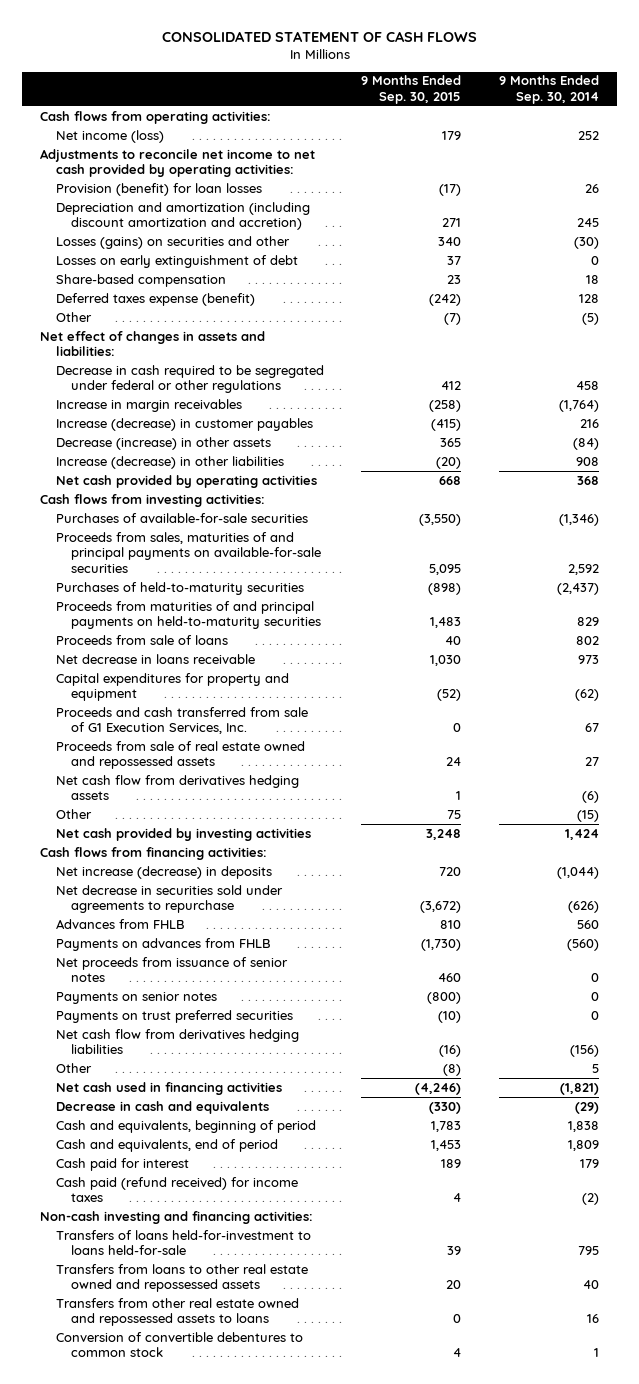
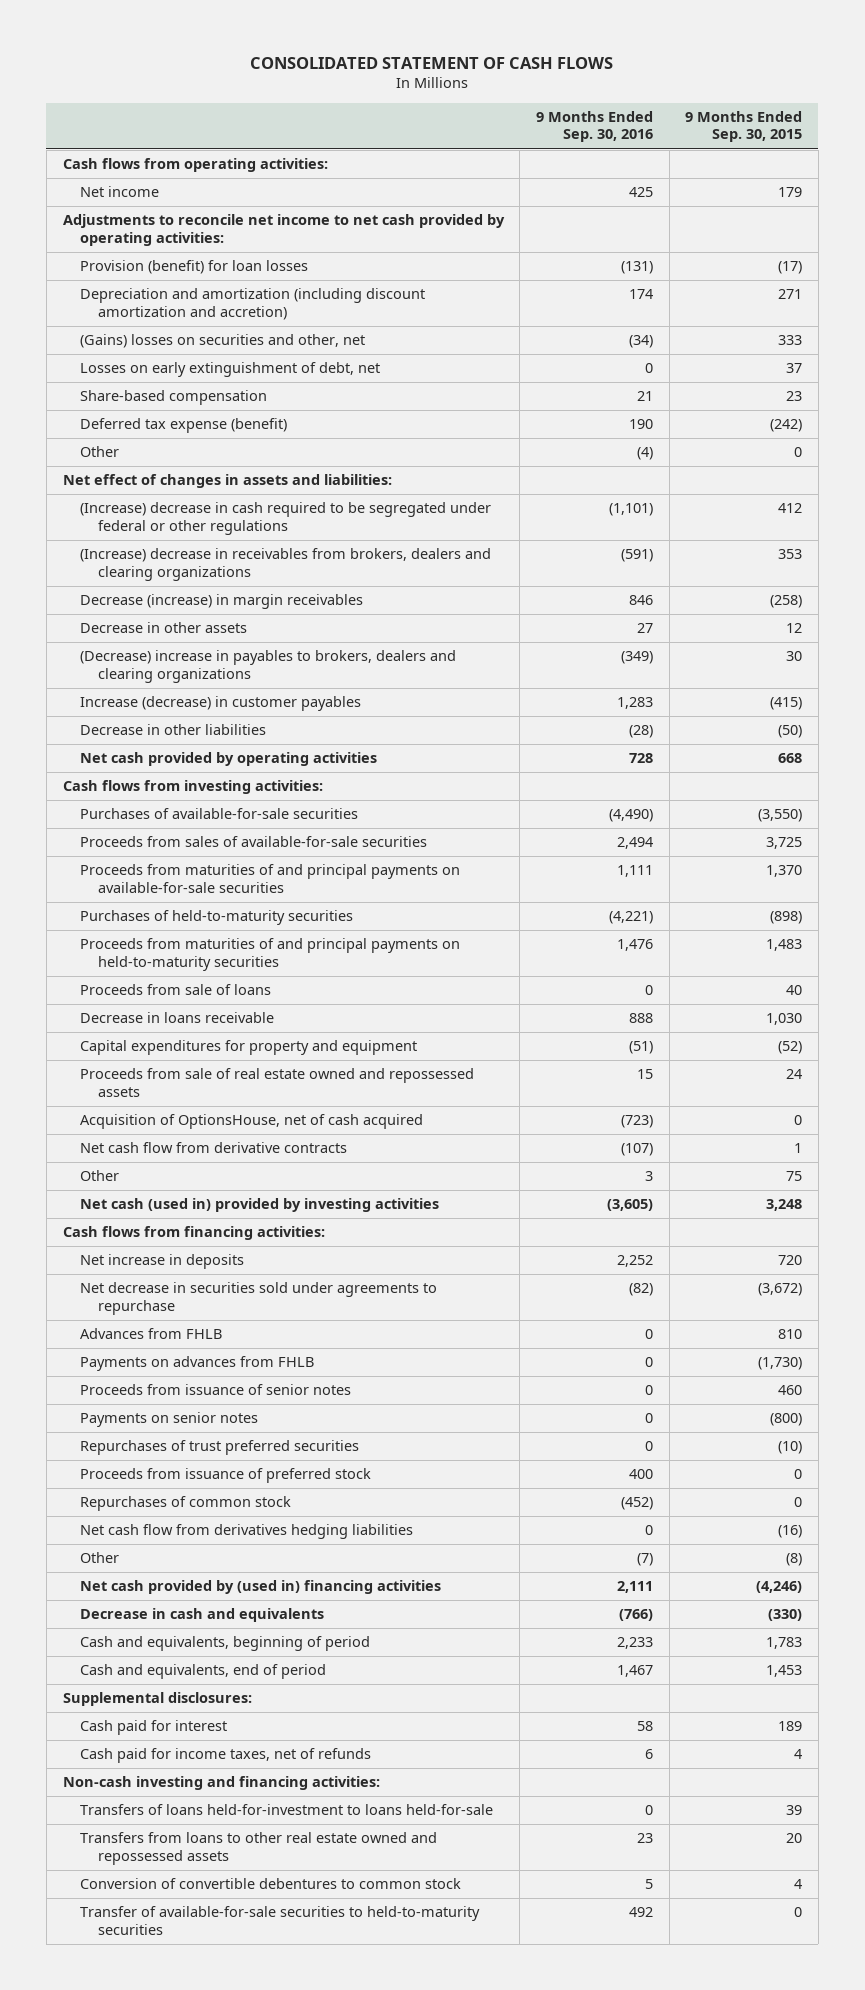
[498,75,599,104] 9 Months Ended Sep. 30, 2014 -> none
none -> [535,111,653,143] 9 Months Ended Sep. 30, 2016
[55,129,164,143] Net income (loss) -> [80,186,160,198] Net income
[55,235,290,249] Losses (gains) on securities and other -> [80,334,366,349] (Gains) losses on securities and other, net
[438,236,462,246] 340 -> [778,335,803,346] 333
[55,254,298,268] Losses on early extinguishment of debt -> [80,362,381,378] Losses on early extinguishment of debt, net
[55,292,255,306] Deferred taxes expense (benefit) -> [80,418,288,434] Deferred tax expense (benefit)
[444,312,462,325] (7) -> [794,447,803,458] 0
[55,364,324,394] Decrease in cash required to be segregated under federal or other regulations -> [80,502,492,535] (Increase) decrease in cash required to be segregated under federal or other regulations
none -> [80,548,492,581] (Increase) decrease in receivables from brokers, dealers and clearing organizations
[55,398,242,412] Increase in margin receivables -> [80,594,364,610] Decrease (increase) in margin receivables
none -> [80,622,248,634] Decrease in other assets
none -> [80,650,457,683] (Decrease) increase in payables to brokers, dealers and clearing organizations
[55,436,271,450] Decrease (increase) in other assets -> none
[55,455,284,469] Increase (decrease) in other liabilities -> [80,724,267,736] Decrease in other liabilities
[436,456,462,469] (20) -> [778,725,803,739] (50)
none -> [80,836,428,848] Proceeds from sales of available-for-sale securities
[55,531,321,573] Proceeds from sales, maturities of and principal payments on available-for-sale securities -> [80,864,461,893] Proceeds from maturities of and principal payments on available-for-sale securities
[429,563,462,575] 5,095 -> [766,865,803,878] 1,370
[55,653,255,664] Net decrease in loans receivable -> [80,1012,275,1024] Decrease in loans receivable
[55,706,308,735] Proceeds and cash transferred from sale of G1 Execution Services, Inc. -> none
none -> [80,1114,424,1130] Acquisition of OptionsHouse, net of cash acquired
[55,774,299,801] Net cash flow from derivatives hedging assets -> [80,1142,348,1154] Net cash flow from derivative contracts
[55,827,311,841] Net cash provided by investing activities -> [80,1198,440,1213] Net cash (used in) provided by investing activities
[55,865,272,879] Net increase (decrease) in deposits -> [80,1254,245,1270] Net increase in deposits
[55,956,288,983] Net proceeds from issuance of senior notes -> [80,1384,352,1396] Proceeds from issuance of senior notes
[55,1009,293,1023] Payments on trust preferred securities -> [80,1440,360,1456] Repurchases of trust preferred securities
none -> [80,1468,372,1484] Proceeds from issuance of preferred stock
none -> [80,1496,292,1512] Repurchases of common stock
[55,1081,282,1095] Net cash used in financing activities -> [80,1580,442,1595] Net cash provided by (used in) financing activities
none -> [62,1692,252,1707] Supplemental disclosures:
[55,1176,298,1203] Cash paid (refund received) for income taxes -> [80,1748,372,1764] Cash paid for income taxes, net of refunds
[55,1297,299,1327] Transfers from other real estate owned and repossessed assets to loans -> none
none -> [80,1906,481,1935] Transfer of available-for-sale securities to held-to-maturity securities

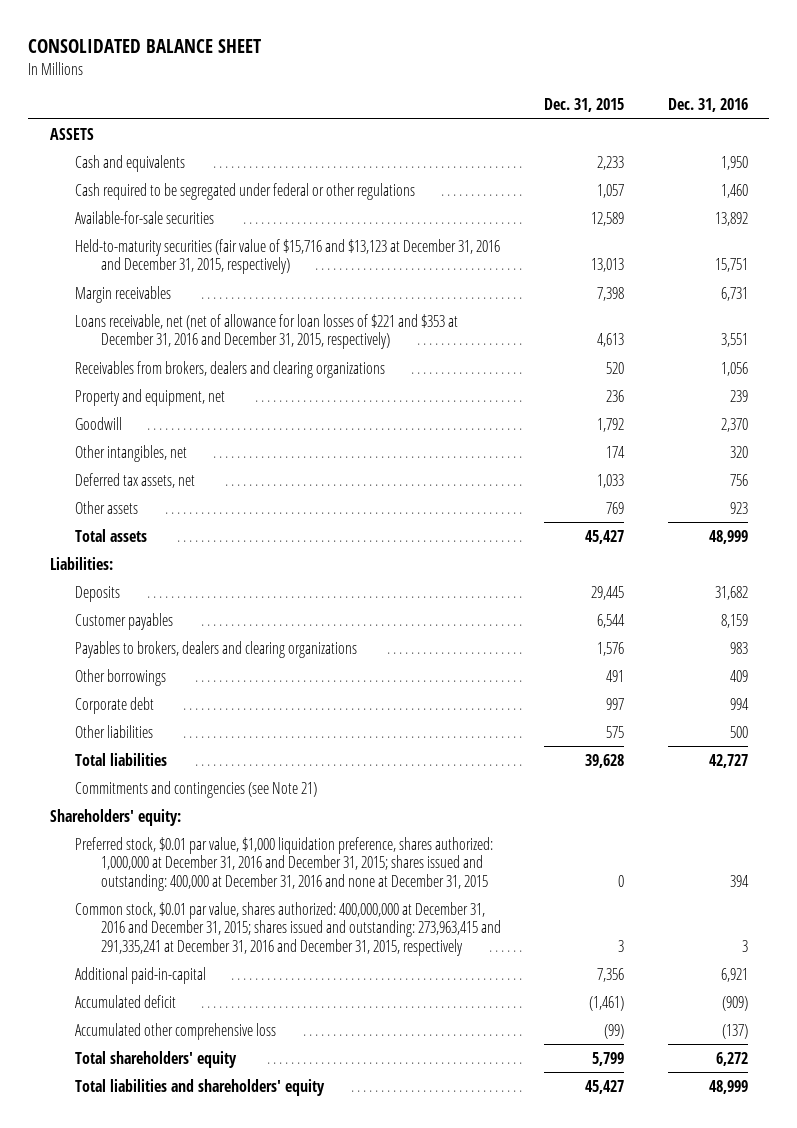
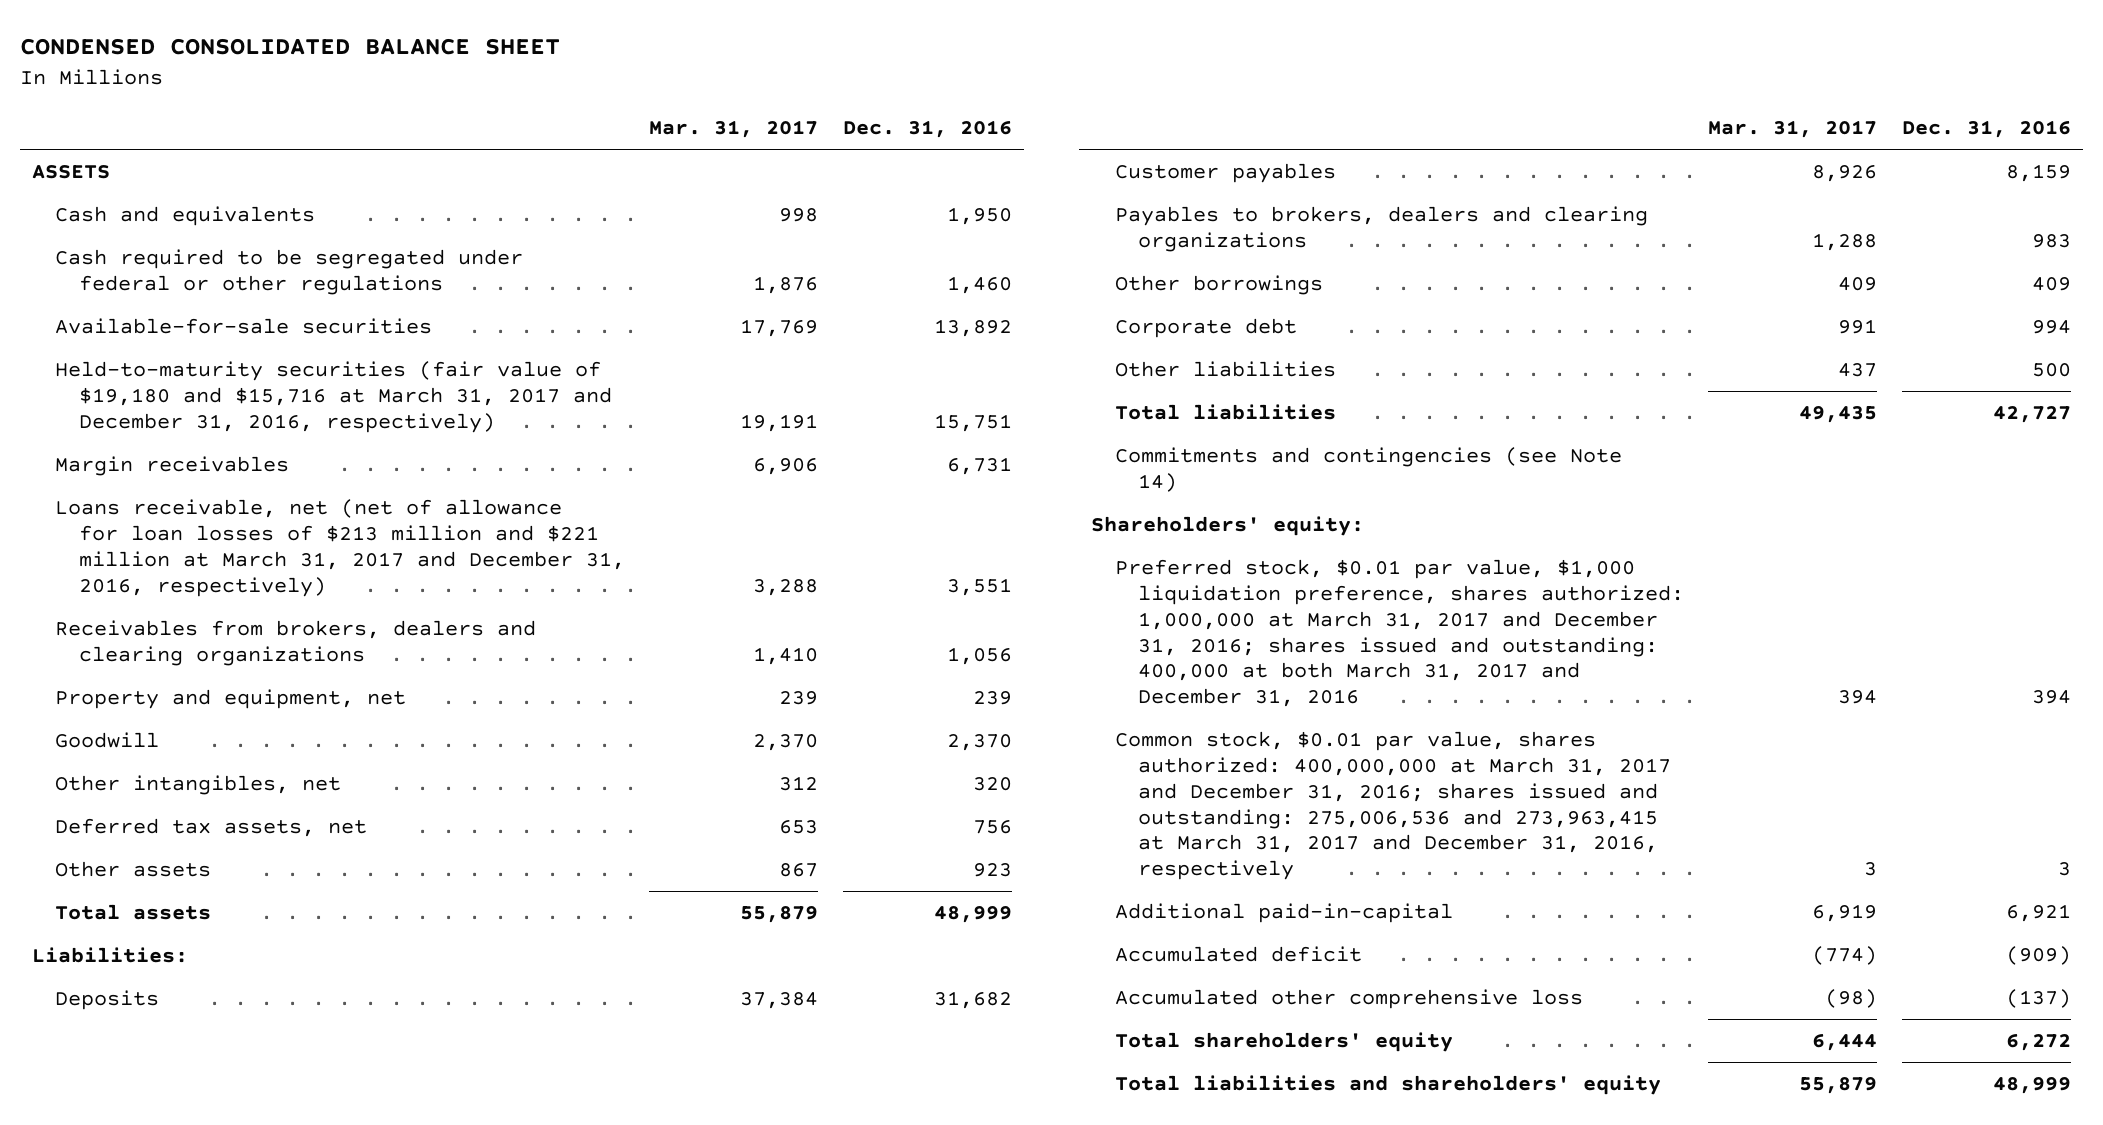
[28,39,262,54] CONSOLIDATED BALANCE SHEET -> [19,38,560,56] CONDENSED CONSOLIDATED BALANCE SHEET
[544,98,625,113] Dec. 31, 2015 -> none
none -> [649,119,819,138] Mar. 31, 2017
[75,238,501,275] Held-to-maturity securities (fair value of $15,716 and $13,123 at December 31, 2016 and December 31, 2015, respectively) -> [55,361,612,433] Held-to-maturity securities (fair value of $19,180 and $15,716 at March 31, 2017 and December 31, 2016, respectively)
[75,313,459,350] Loans receivable, net (net of allowance for loan losses of $221 and $353 at December 31, 2016 and December 31, 2015, respectively) -> [55,499,625,597] Loans receivable, net (net of allowance for loan losses of $213 million and $221 million at March 31, 2017 and December 31, 2016, respectively)
[75,780,318,798] Commitments and contingencies (see Note 21) -> [1114,447,1622,492] Commitments and contingencies (see Note 14)
[75,836,494,892] Preferred stock, $0.01 par value, $1,000 liquidation preference, shares authorized: 1,000,000 at December 31, 2016 and December 31, 2015; shares issued and outstanding: 400,000 at December 31, 2016 and none at December 31, 2015 -> [1114,559,1684,708] Preferred stock, $0.01 par value, $1,000 liquidation preference, shares authorized: 1,000,000 at March 31, 2017 and December 31, 2016; shares issued and outstanding: 400,000 at both March 31, 2017 and December 31, 2016
[75,901,501,957] Common stock, $0.01 par value, shares authorized: 400,000,000 at December 31, 2016 and December 31, 2015; shares issued and outstanding: 273,963,415 and 291,335,241 at December 31, 2016 and December 31, 2015, respectively -> [1114,731,1671,881] Common stock, $0.01 par value, shares authorized: 400,000,000 at March 31, 2017 and December 31, 2016; shares issued and outstanding: 275,006,536 and 273,963,415 at March 31, 2017 and December 31, 2016, respectively

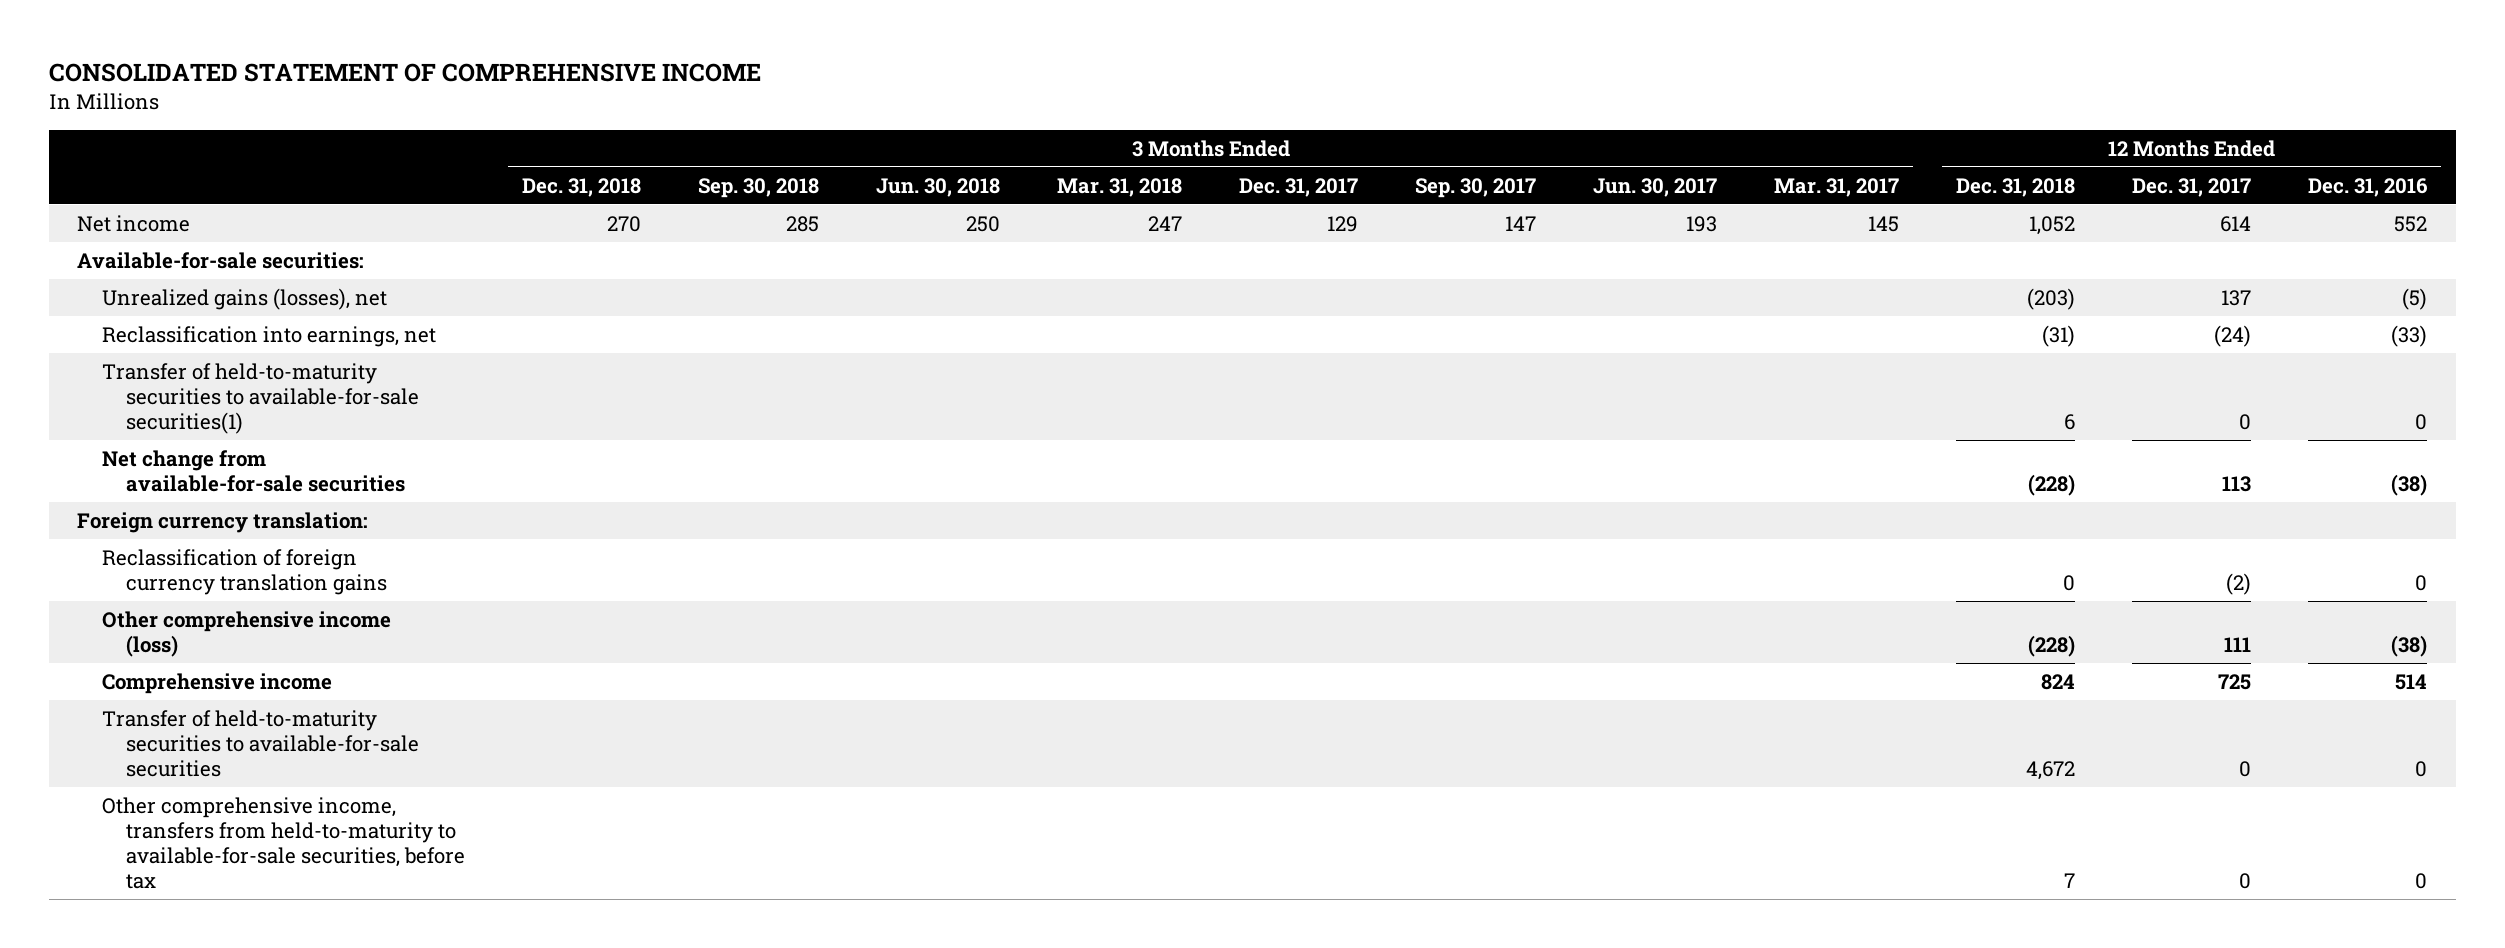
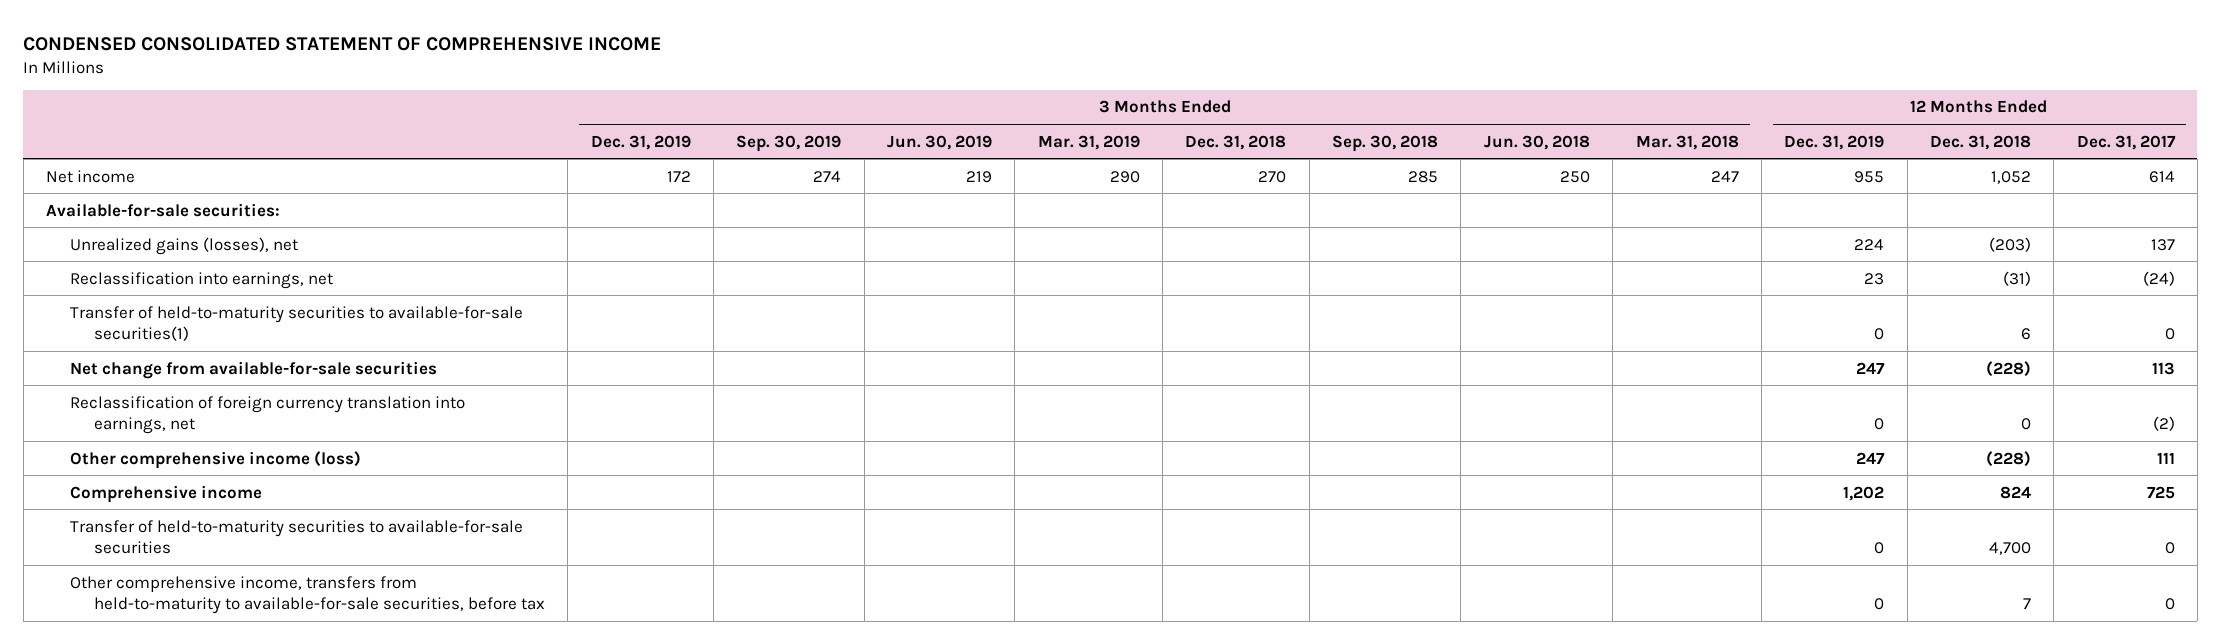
[48,63,761,83] CONSOLIDATED STATEMENT OF COMPREHENSIVE INCOME -> [23,36,662,51] CONDENSED CONSOLIDATED STATEMENT OF COMPREHENSIVE INCOME
[1239,177,1359,197] Dec. 31, 2017 -> none
[1415,177,1537,198] Sep. 30, 2017 -> none
[1593,177,1718,197] Jun. 30, 2017 -> none
[1774,177,1900,197] Mar. 31, 2017 -> none
[2308,177,2429,197] Dec. 31, 2016 -> none
none -> [590,134,691,150] Dec. 31, 2019
none -> [736,134,842,152] Sep. 30, 2019
none -> [887,134,993,150] Jun. 30, 2019
none -> [1037,134,1140,150] Mar. 31, 2019
none -> [1784,134,1885,150] Dec. 31, 2019
[77,511,369,533] Foreign currency translation: -> none
[101,548,388,596] Reclassification of foreign currency translation gains -> [69,395,465,434] Reclassification of foreign currency translation into earnings, net
[2026,761,2076,781] 4,672 -> [1988,541,2031,555] 4,700

